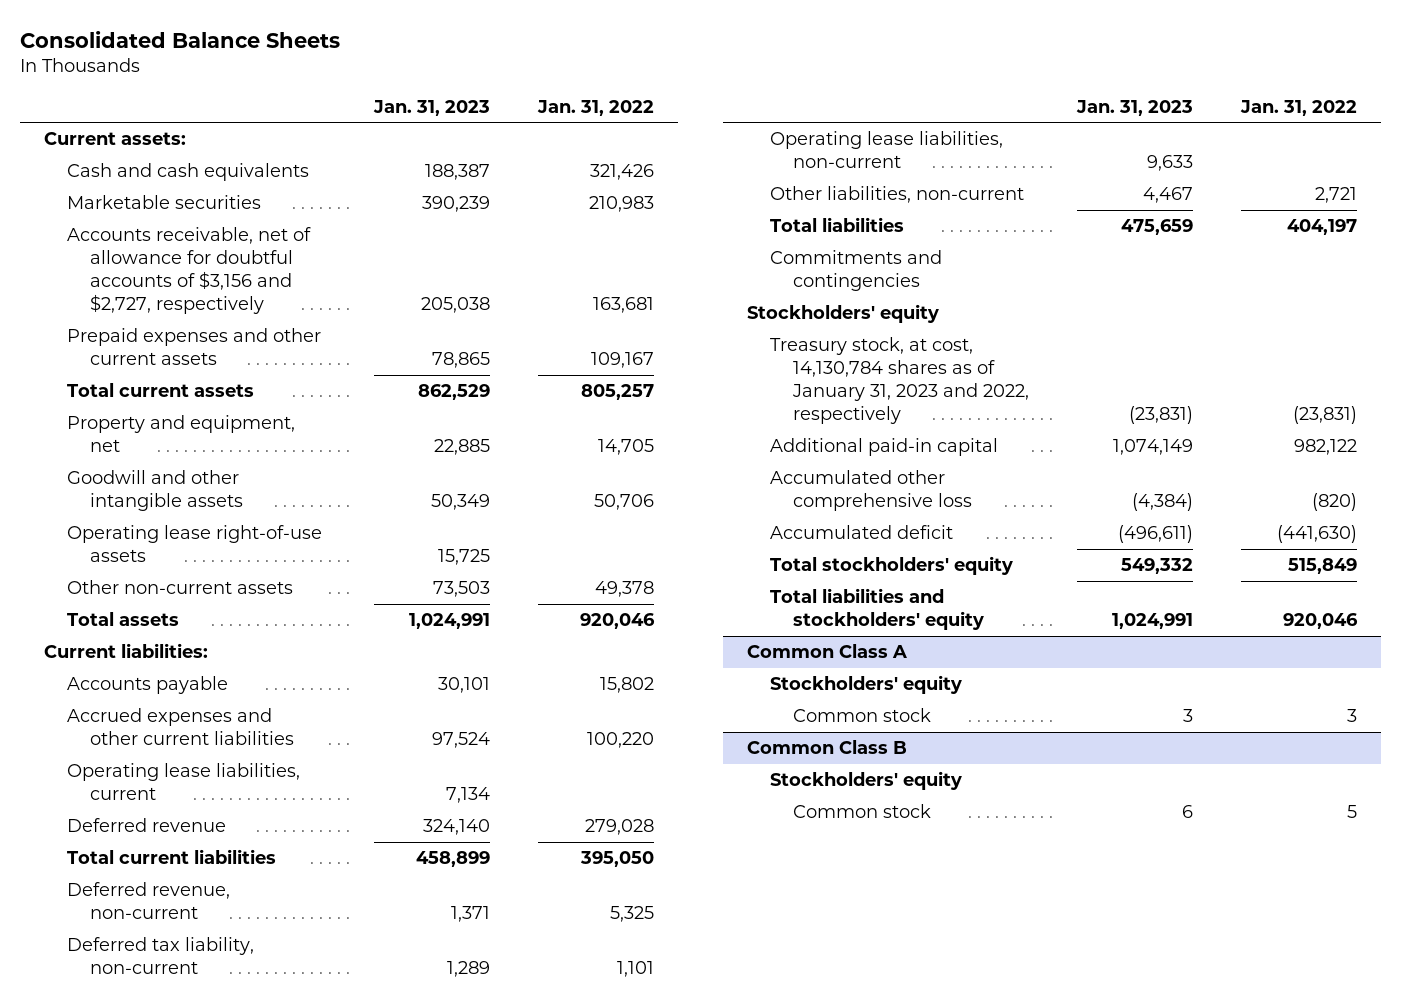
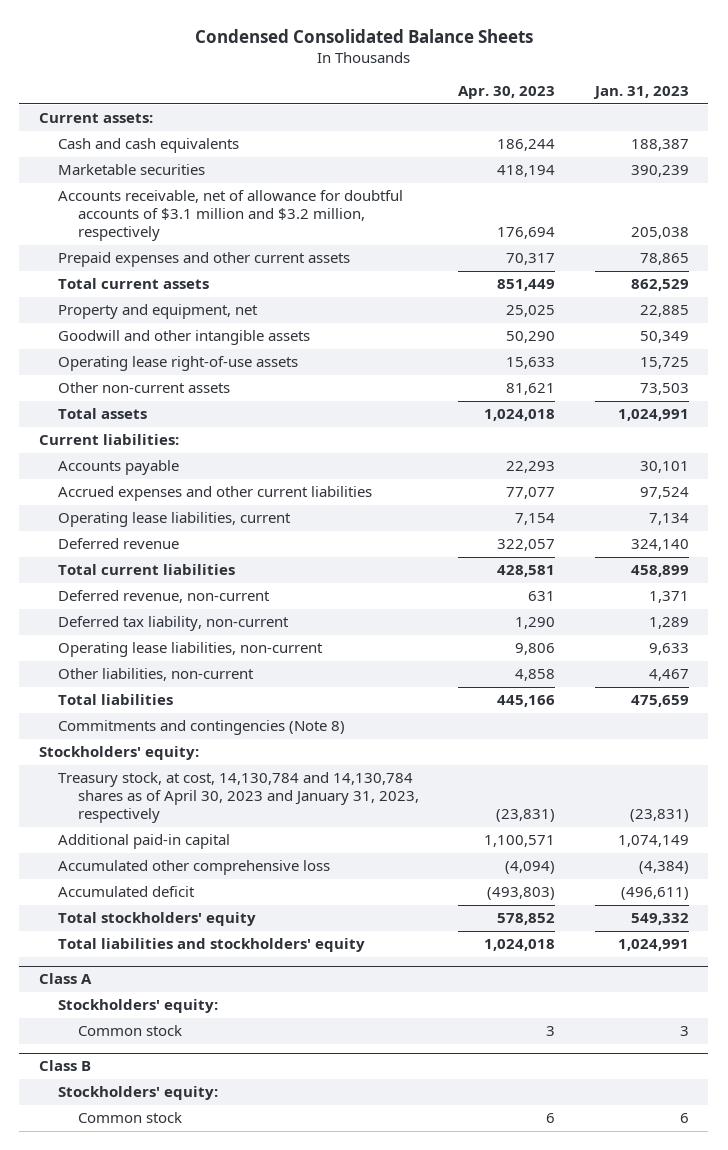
[19,30,340,48] Consolidated Balance Sheets -> [194,28,533,43] Condensed Consolidated Balance Sheets
[536,99,654,116] Jan. 31, 2022 -> none
none -> [458,86,556,100] Apr. 30, 2023
[66,227,311,315] Accounts receivable, net of allowance for doubtful accounts of $3,156 and $2,727, respectively -> [58,190,404,242] Accounts receivable, net of allowance for doubtful accounts of $3.1 million and $3.2 million, respectively
[769,250,942,292] Commitments and contingencies -> [58,720,346,736] Commitments and contingencies (Note 8)
[747,304,940,324] Stockholders' equity -> [39,746,200,761] Stockholders' equity:
[769,337,1029,425] Treasury stock, at cost, 14,130,784 shares as of January 31, 2023 and 2022, respectively -> [58,772,419,824] Treasury stock, at cost, 14,130,784 and 14,130,784 shares as of April 30, 2023 and January 31, 2023, respectively
[747,644,908,659] Common Class A -> [39,973,93,985] Class A
[769,675,962,695] Stockholders' equity -> [58,999,219,1014] Stockholders' equity:
[747,740,908,755] Common Class B -> [39,1060,92,1072] Class B
[769,771,962,791] Stockholders' equity -> [58,1086,219,1101] Stockholders' equity:

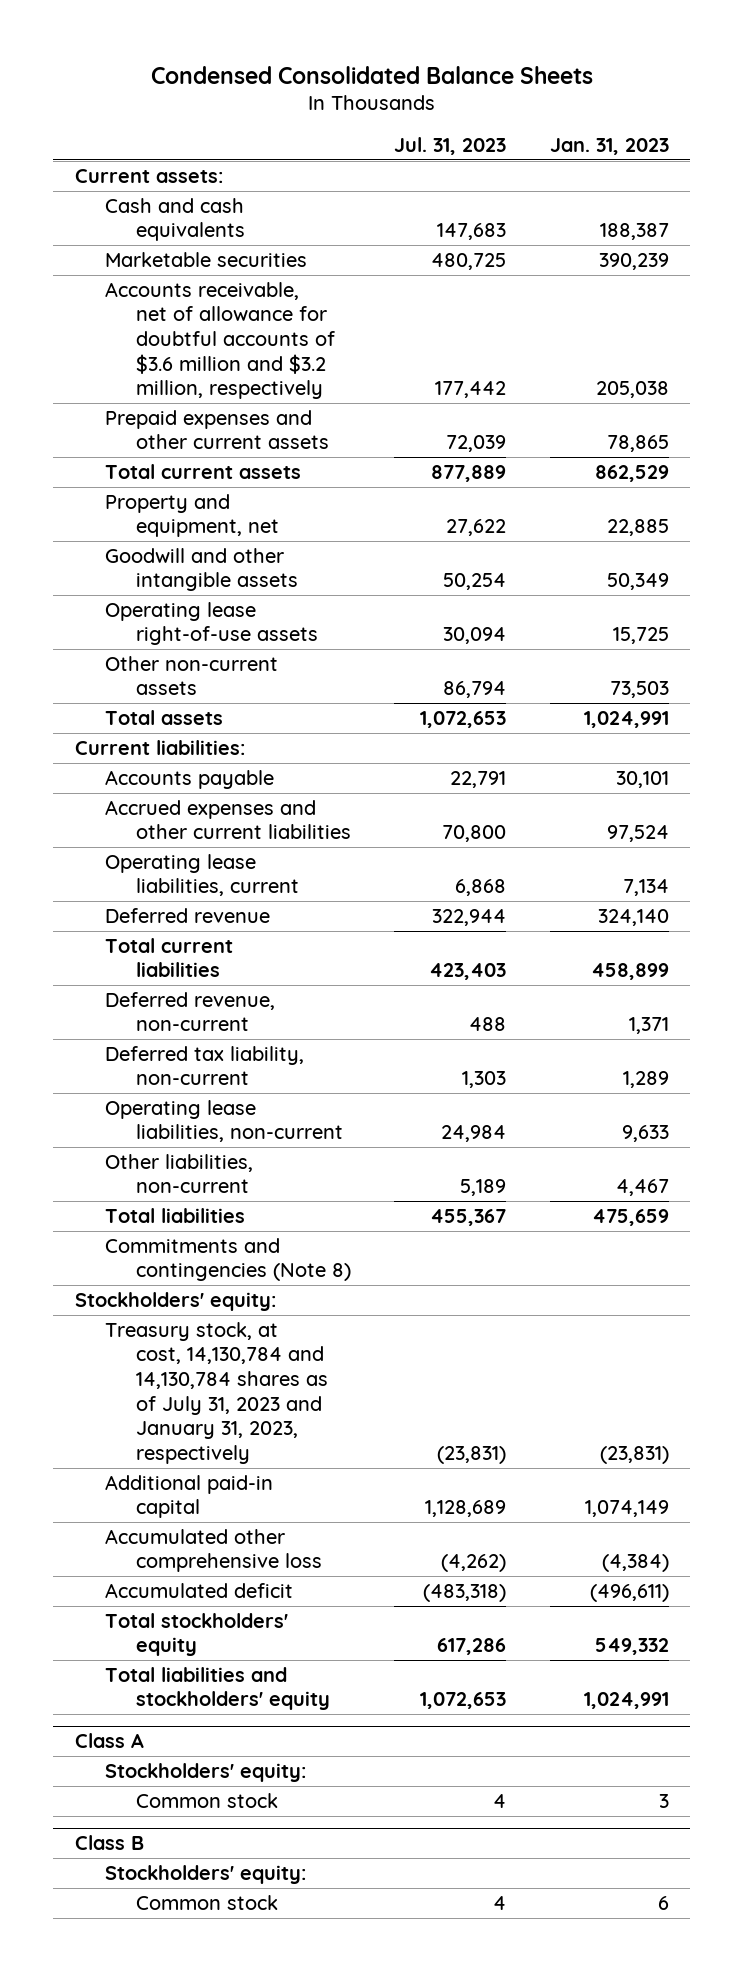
[458,86,556,100] Apr. 30, 2023 -> none
none -> [394,137,507,156] Jul. 31, 2023
[58,190,404,242] Accounts receivable, net of allowance for doubtful accounts of $3.1 million and $3.2 million, respectively -> [105,281,336,400] Accounts receivable, net of allowance for doubtful accounts of $3.6 million and $3.2 million, respectively
[58,772,419,824] Treasury stock, at cost, 14,130,784 and 14,130,784 shares as of April 30, 2023 and January 31, 2023, respectively -> [105,1321,329,1464] Treasury stock, at cost, 14,130,784 and 14,130,784 shares as of July 31, 2023 and January 31, 2023, respectively

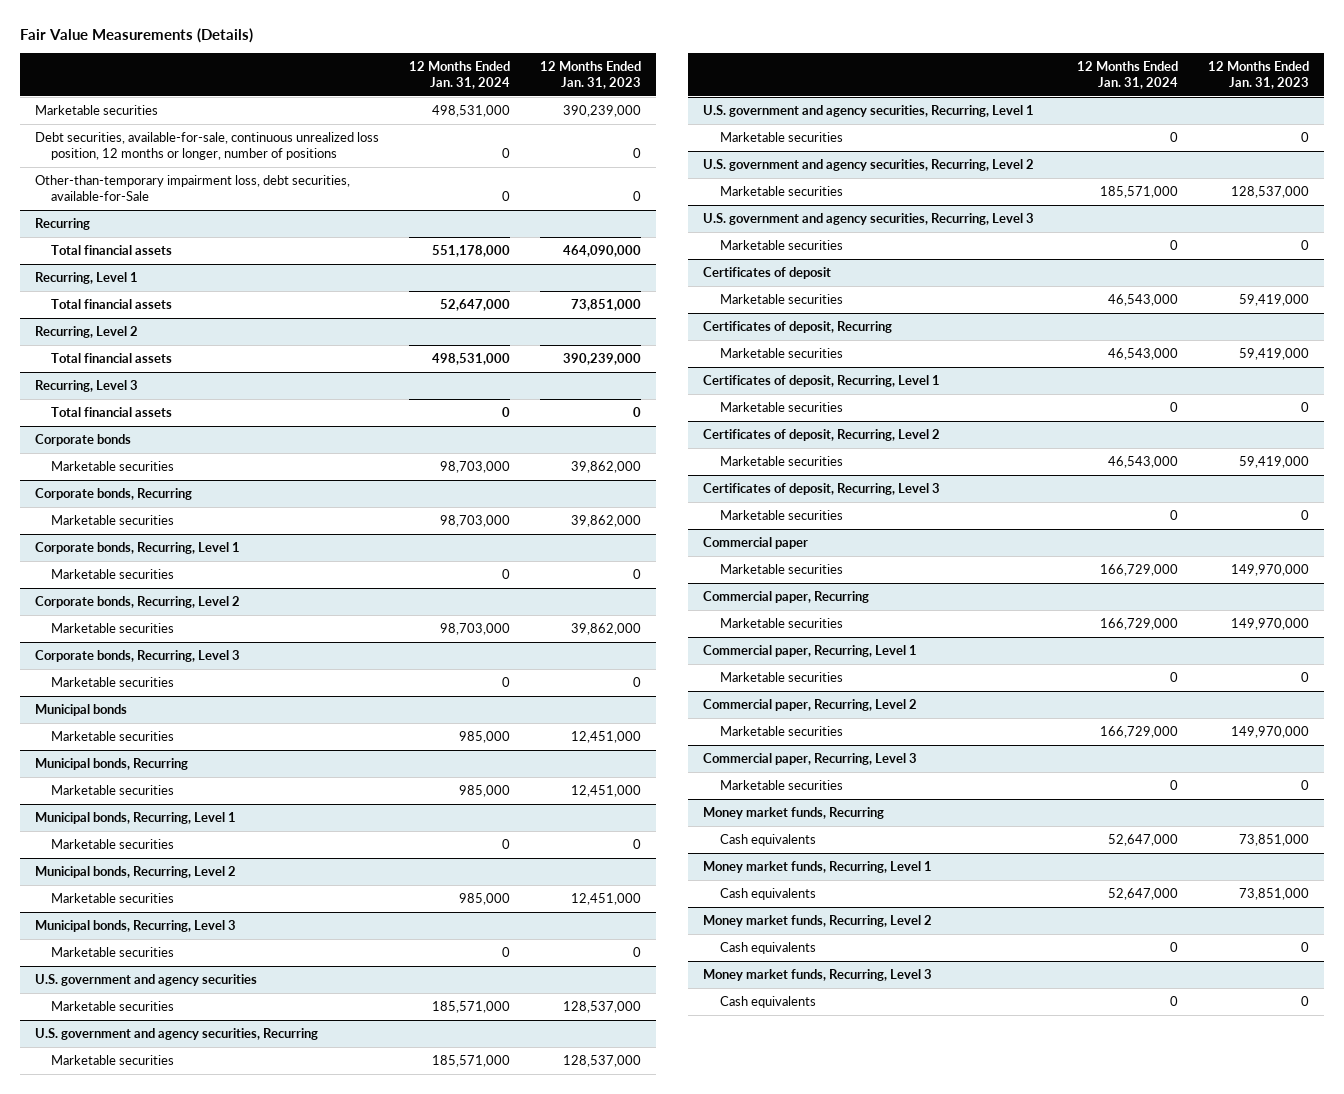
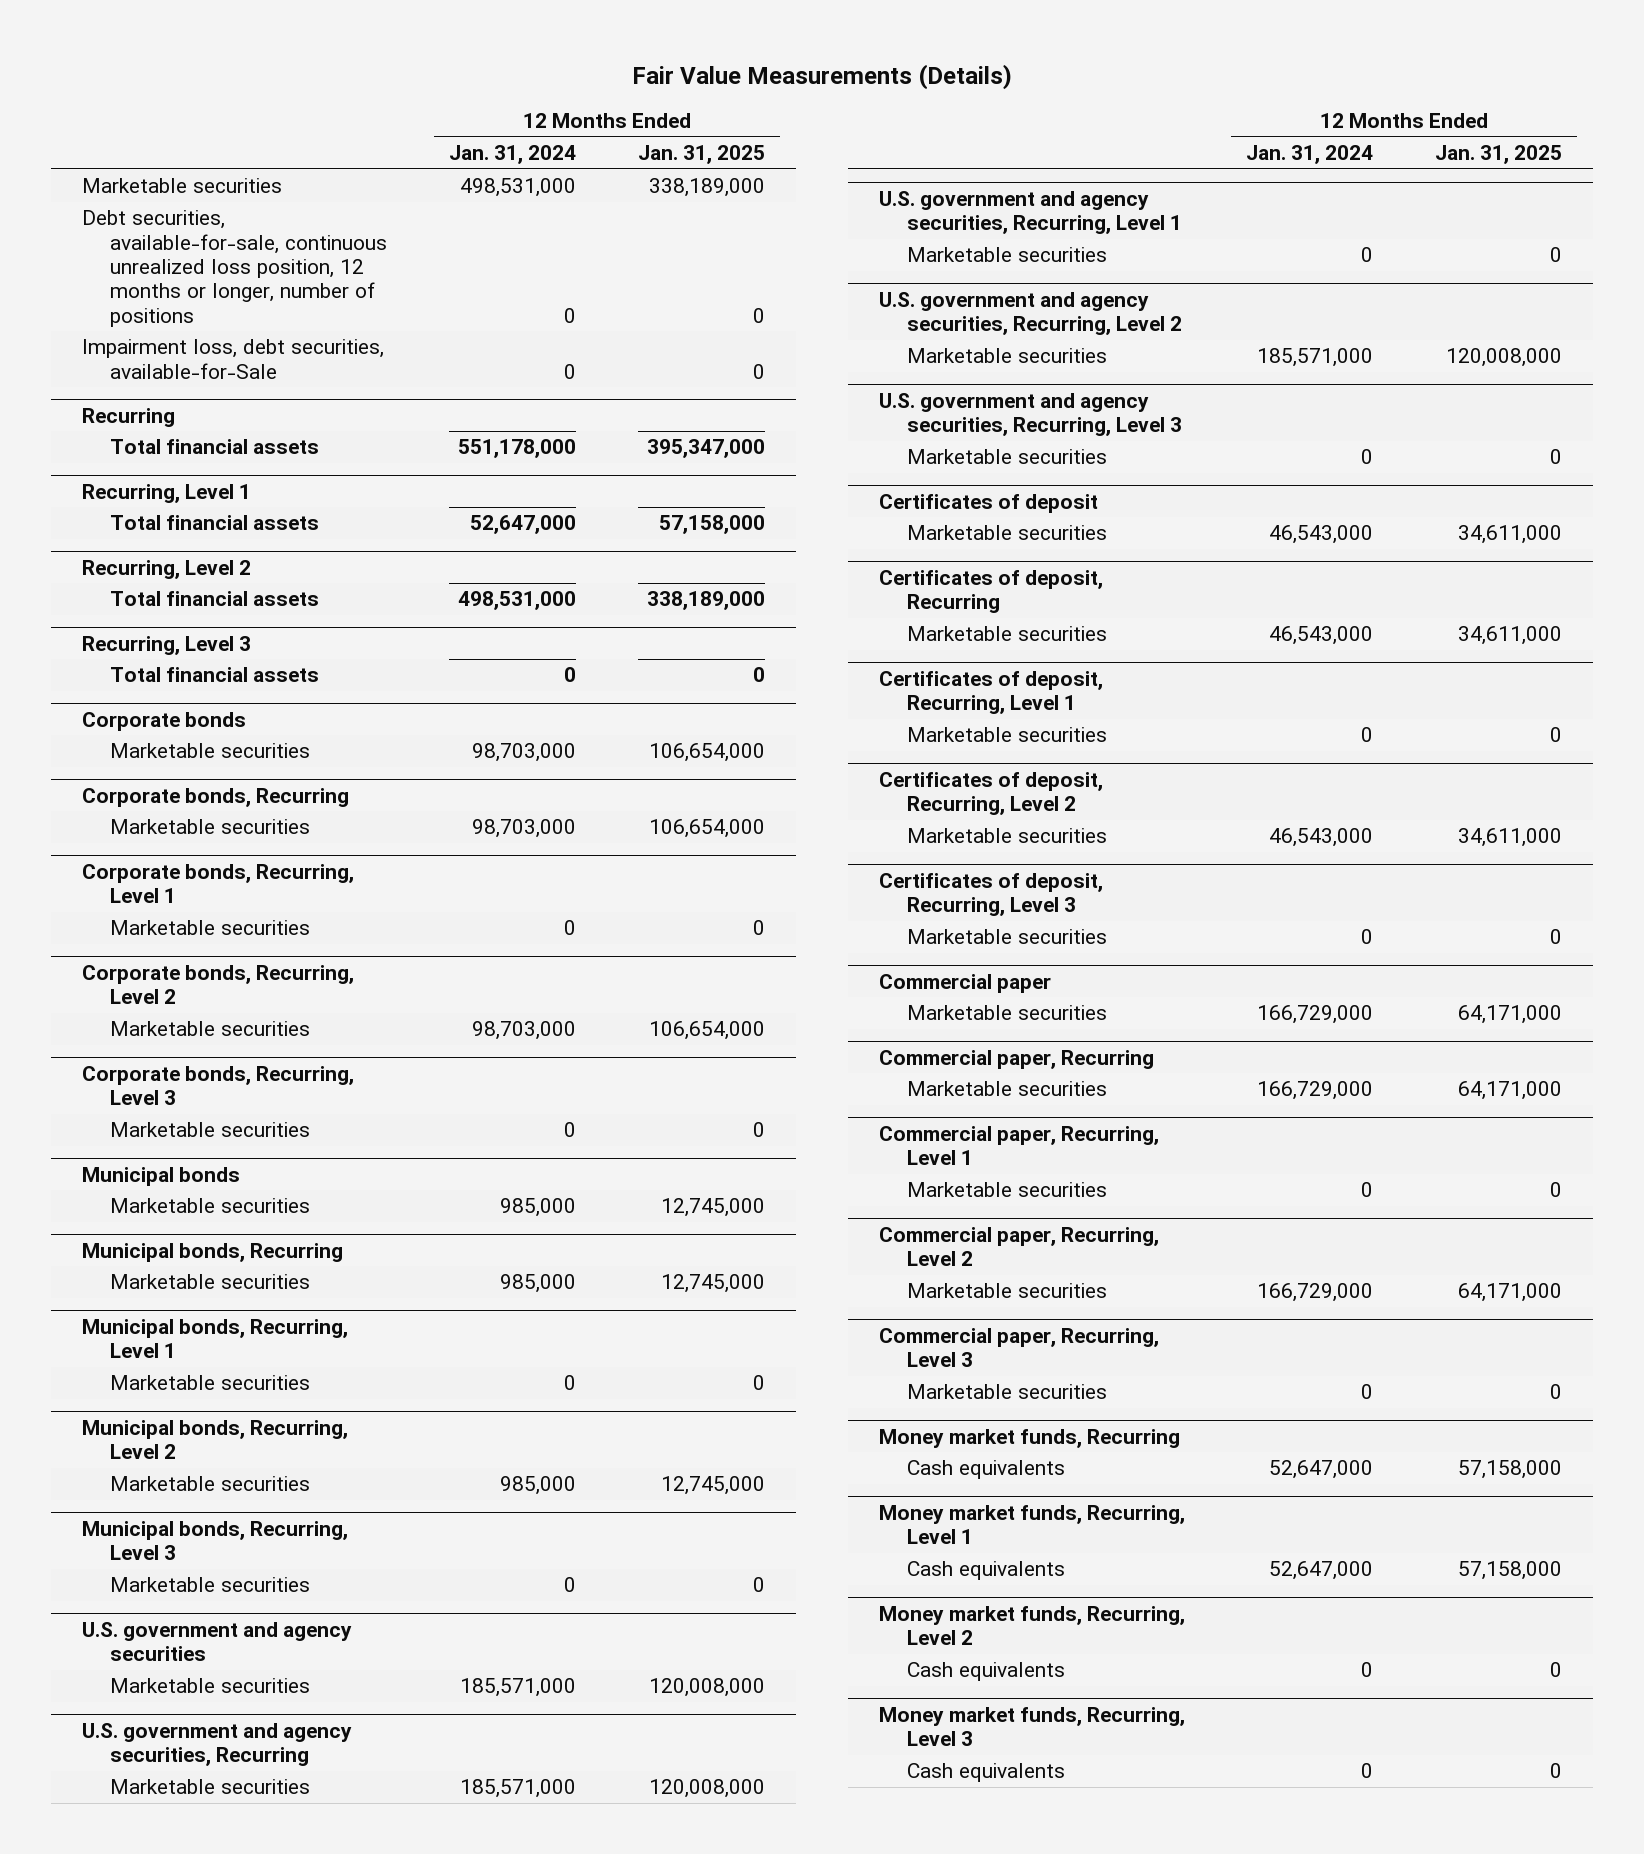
[539,61,641,90] 12 Months Ended Jan. 31, 2023 -> none
none -> [638,144,766,164] Jan. 31, 2025
[34,175,350,202] Other-than-temporary impairment loss, debt securities, available-for-Sale -> [81,339,384,379] Impairment loss, debt securities, available-for-Sale

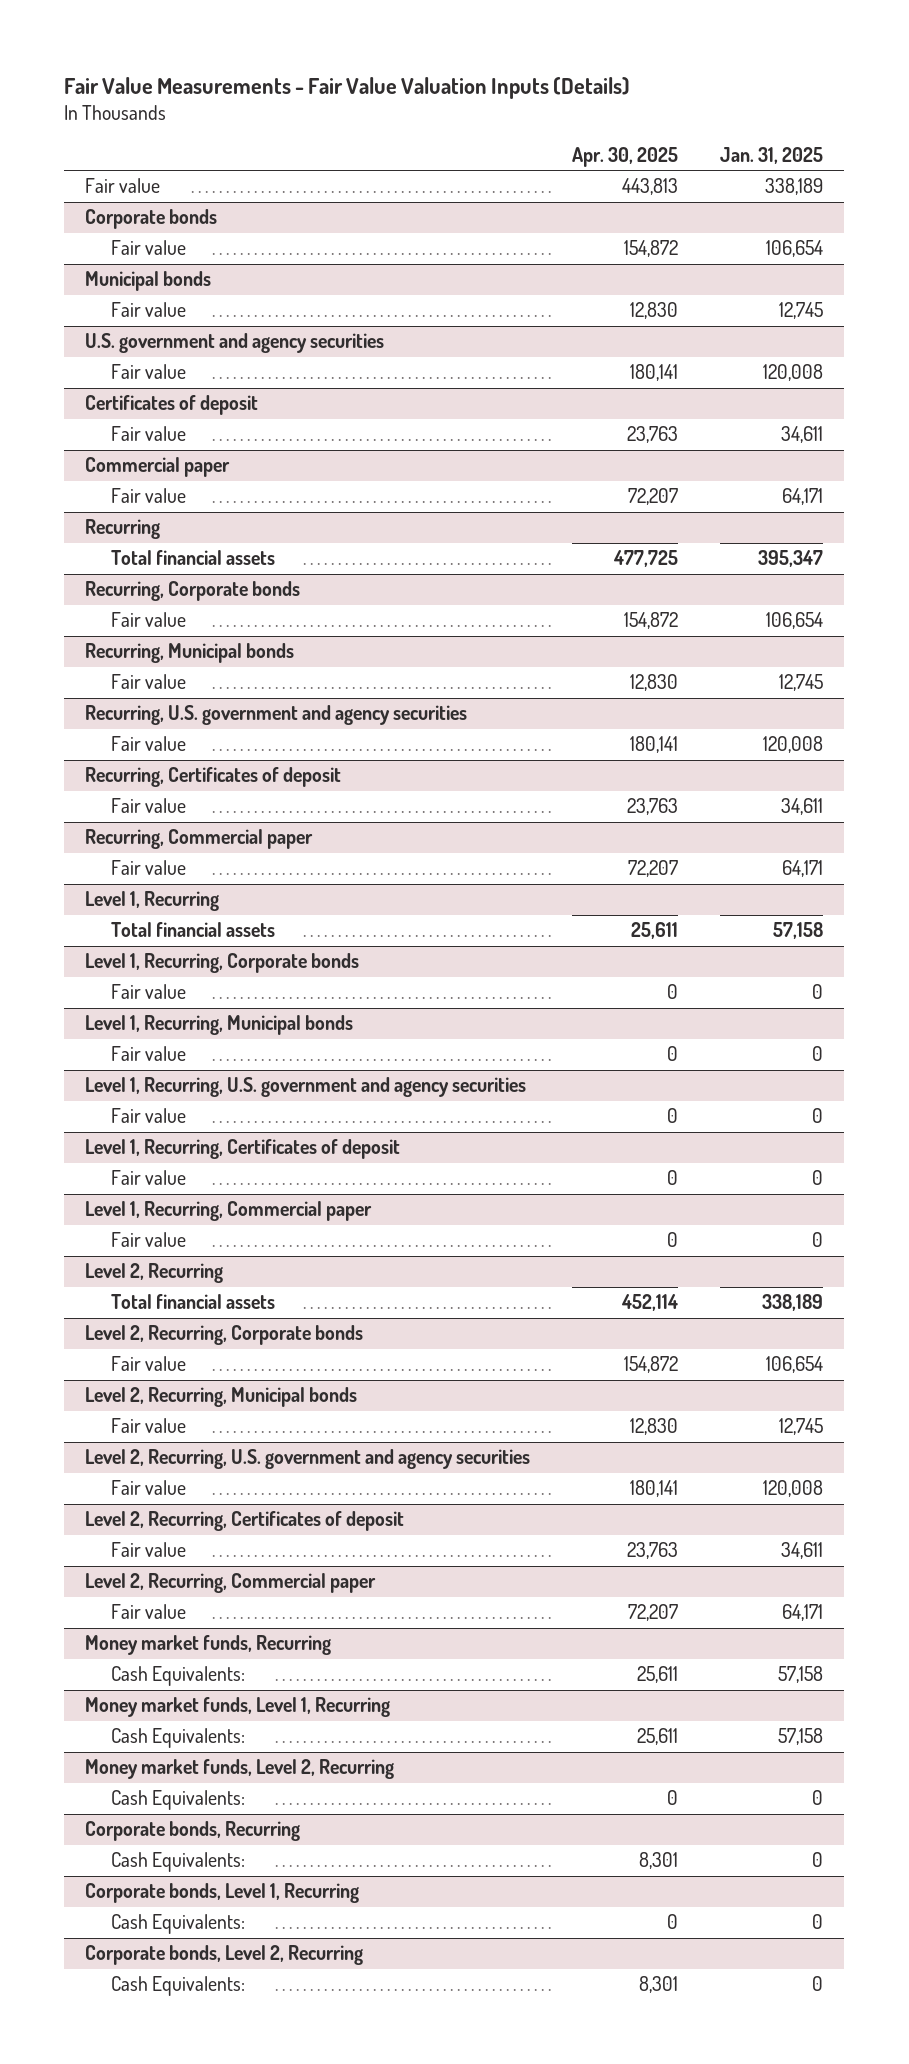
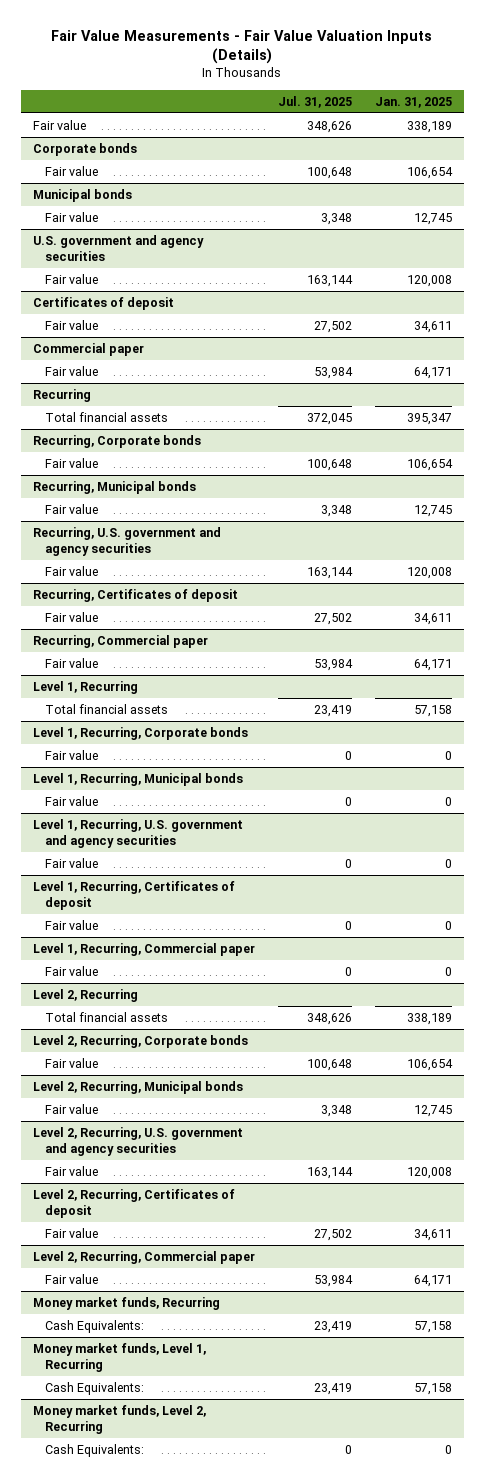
[572,146,679,167] Apr. 30, 2025 -> none
none -> [277,95,352,108] Jul. 31, 2025
[85,1821,301,1842] Corporate bonds, Recurring -> none
[111,1852,246,1873] Cash Equivalents: -> none
[85,1883,360,1904] Corporate bonds, Level 1, Recurring -> none
[111,1914,246,1935] Cash Equivalents: -> none
[85,1945,364,1966] Corporate bonds, Level 2, Recurring -> none
[111,1976,246,1997] Cash Equivalents: -> none

